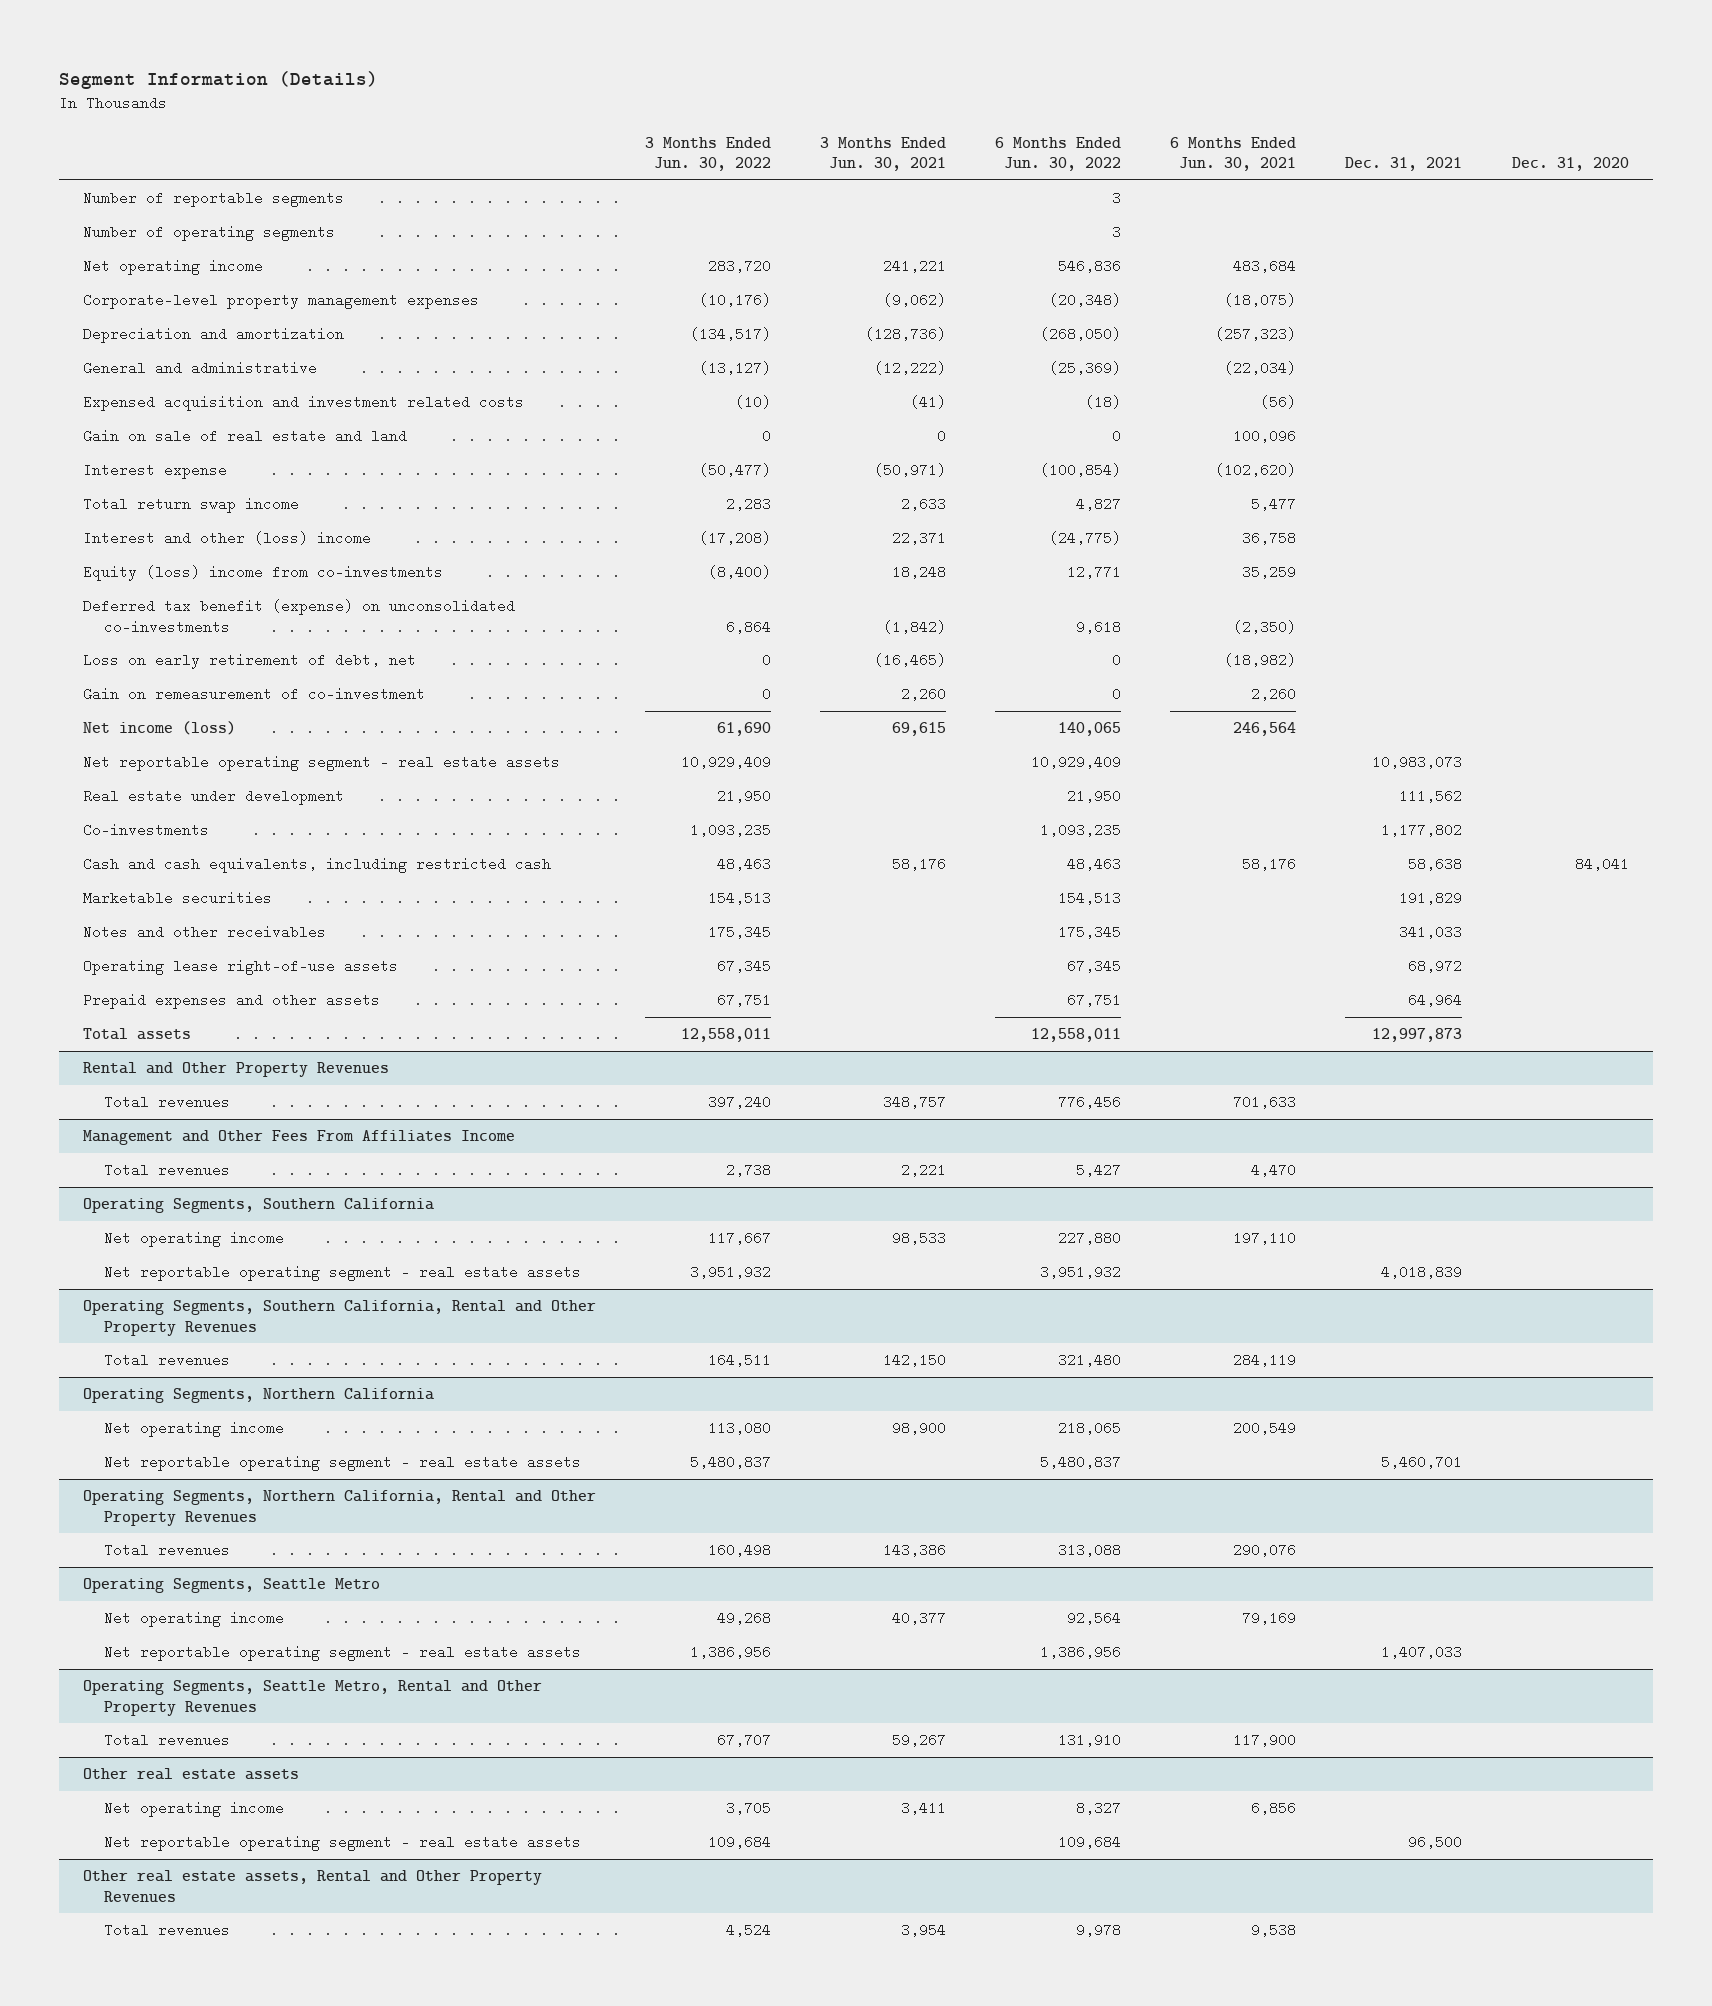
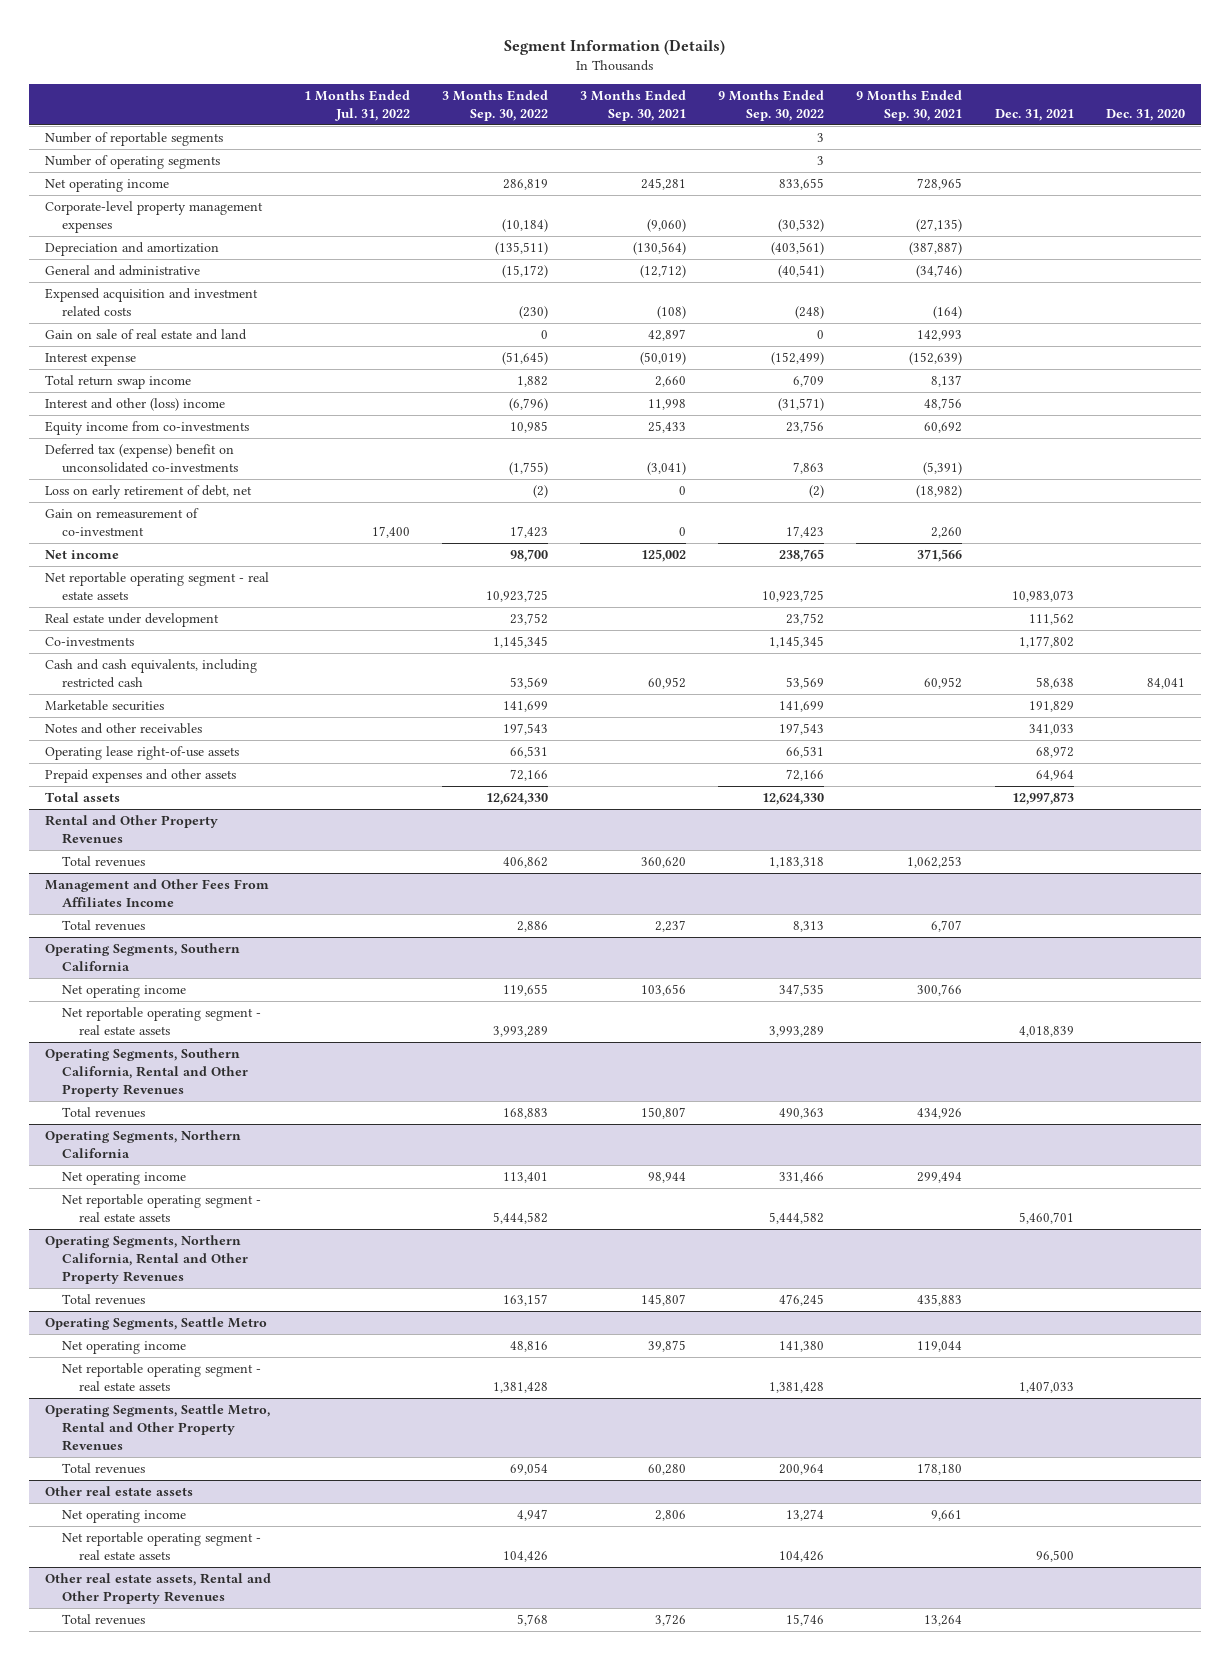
[645,136,772,172] 3 Months Ended Jun. 30, 2022 -> none
[820,136,947,172] 3 Months Ended Jun. 30, 2021 -> none
[995,136,1122,172] 6 Months Ended Jun. 30, 2022 -> none
[1170,136,1297,172] 6 Months Ended Jun. 30, 2021 -> none
none -> [303,89,410,121] 1 Months Ended Jul. 31, 2022
none -> [441,89,548,121] 3 Months Ended Sep. 30, 2022
none -> [580,89,687,121] 3 Months Ended Sep. 30, 2021
none -> [718,89,825,121] 9 Months Ended Sep. 30, 2022
none -> [856,89,963,121] 9 Months Ended Sep. 30, 2021
[83,565,444,582] Equity (loss) income from co-investments -> [45,420,250,435] Equity income from co-investments
[83,599,516,634] Deferred tax benefit (expense) on unconsolidated co-investments -> [45,443,239,474] Deferred tax (expense) benefit on unconsolidated co-investments
[83,721,237,736] Net income (loss) -> [45,549,120,559] Net income

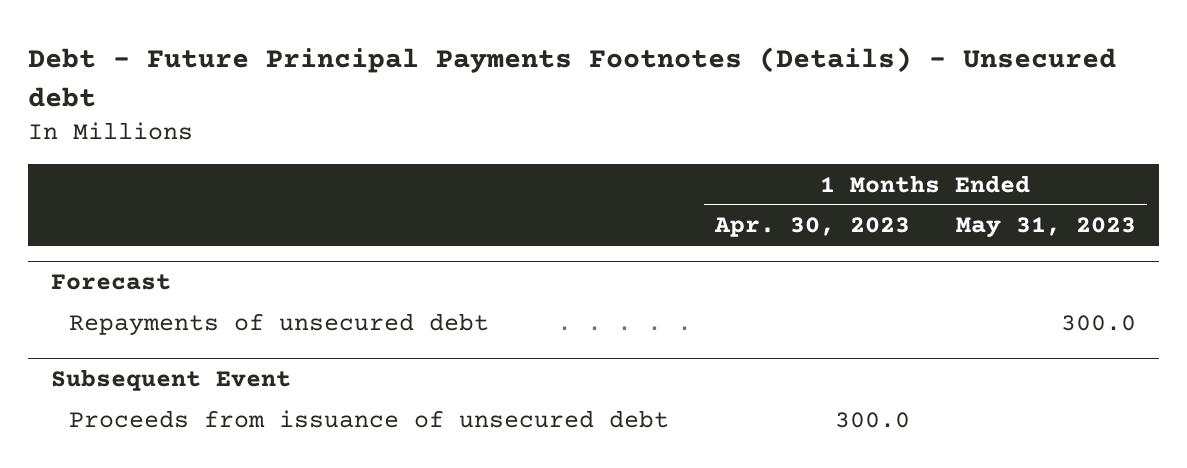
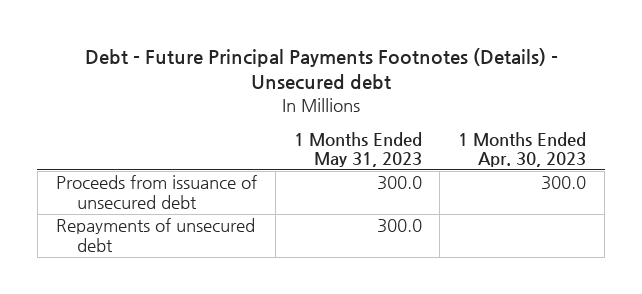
[51,274,172,291] Forecast -> none
none -> [55,175,257,209] Proceeds from issuance of unsecured debt
[51,369,292,392] Subsequent Event -> none
[69,409,670,428] Proceeds from issuance of unsecured debt -> none

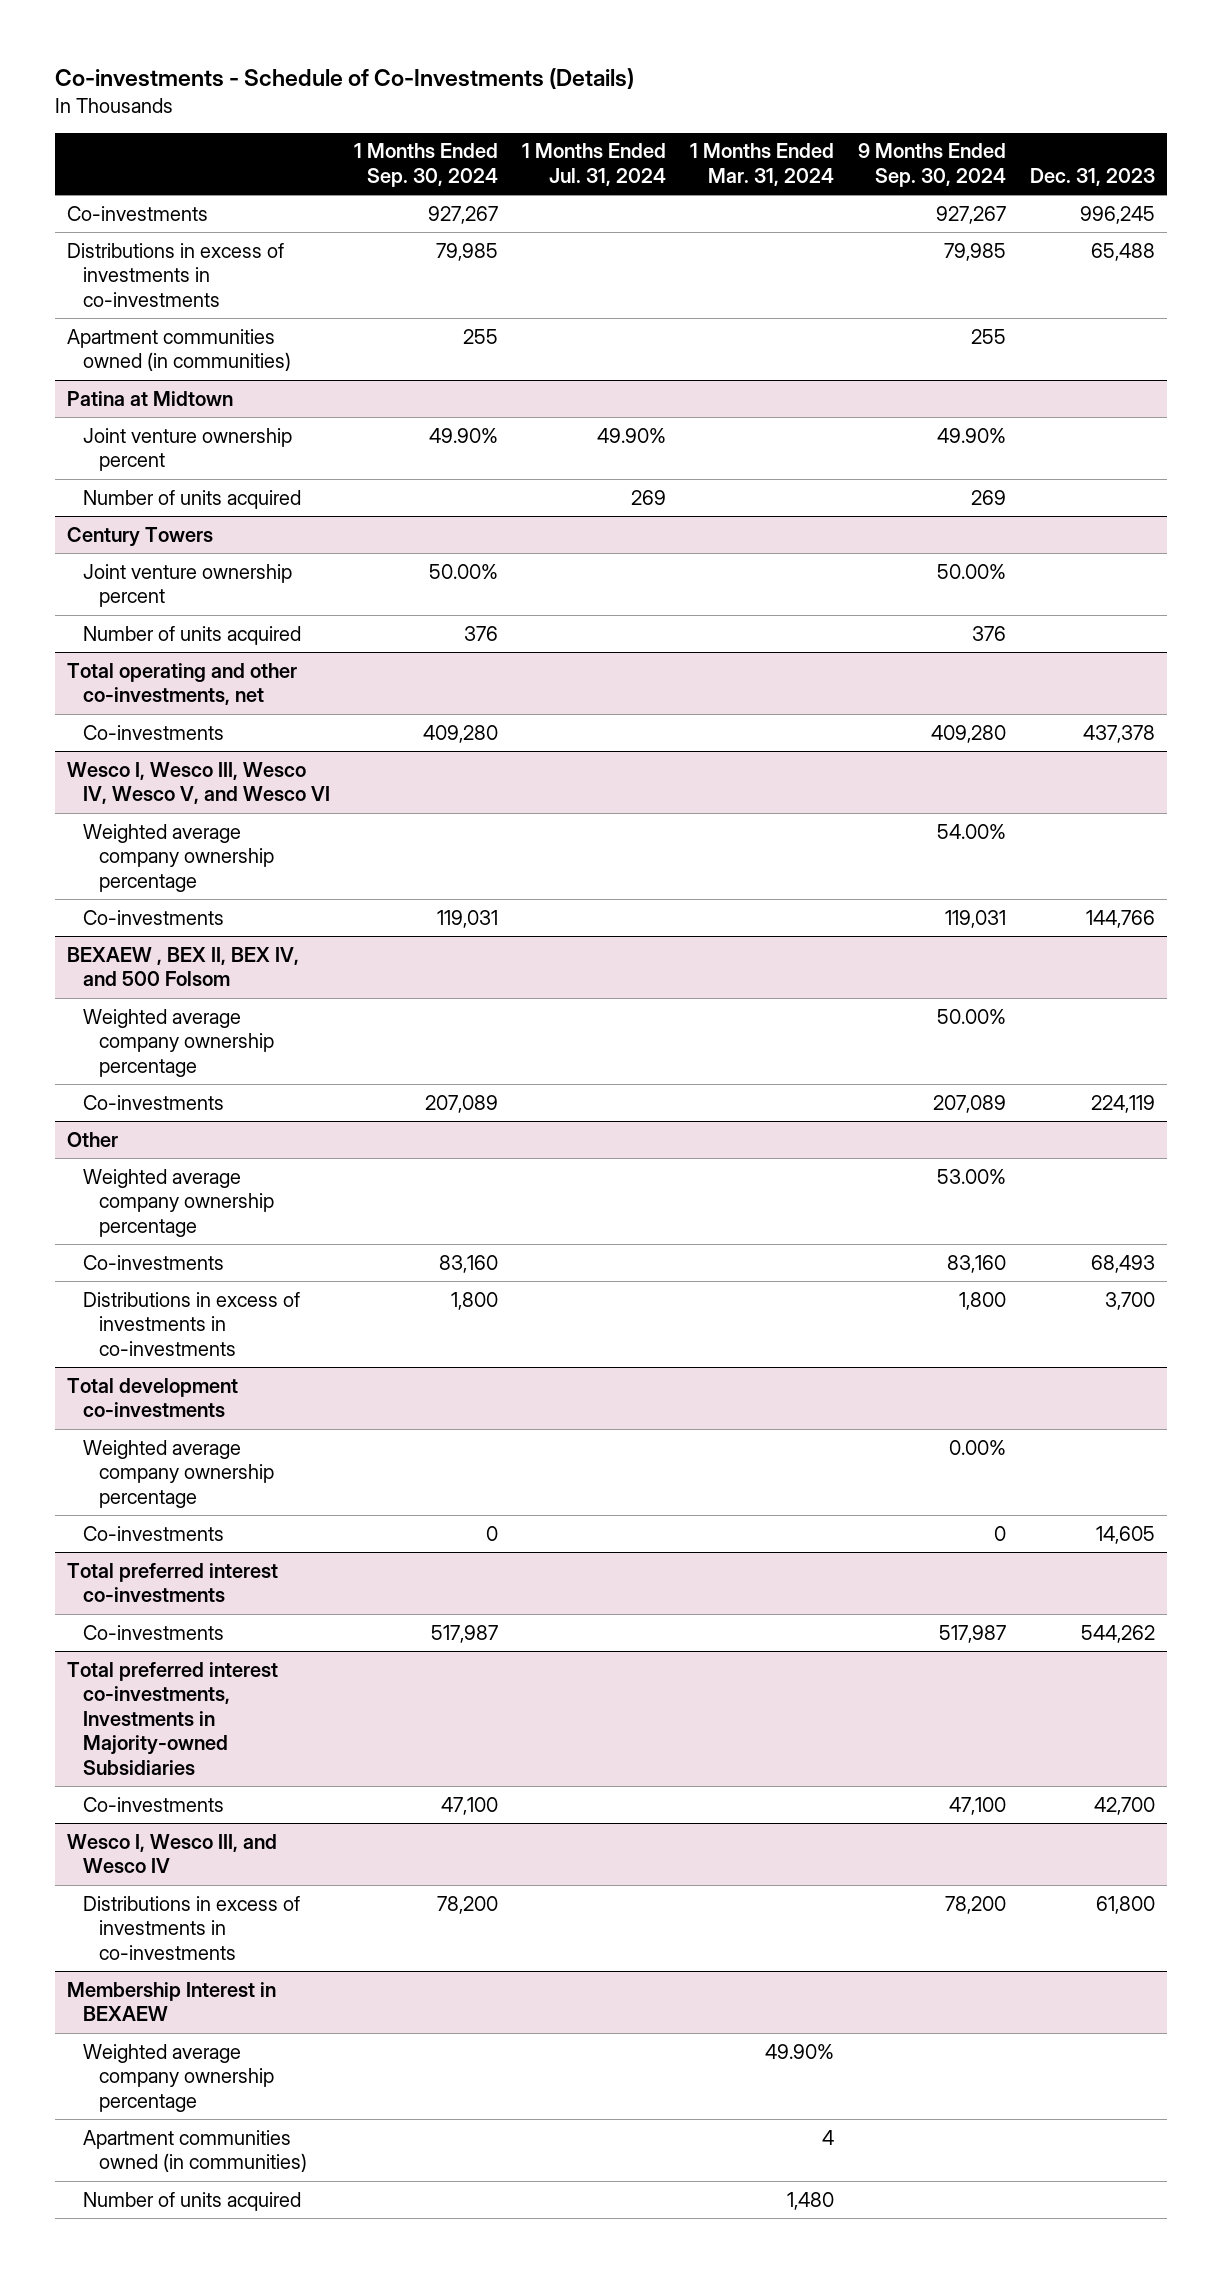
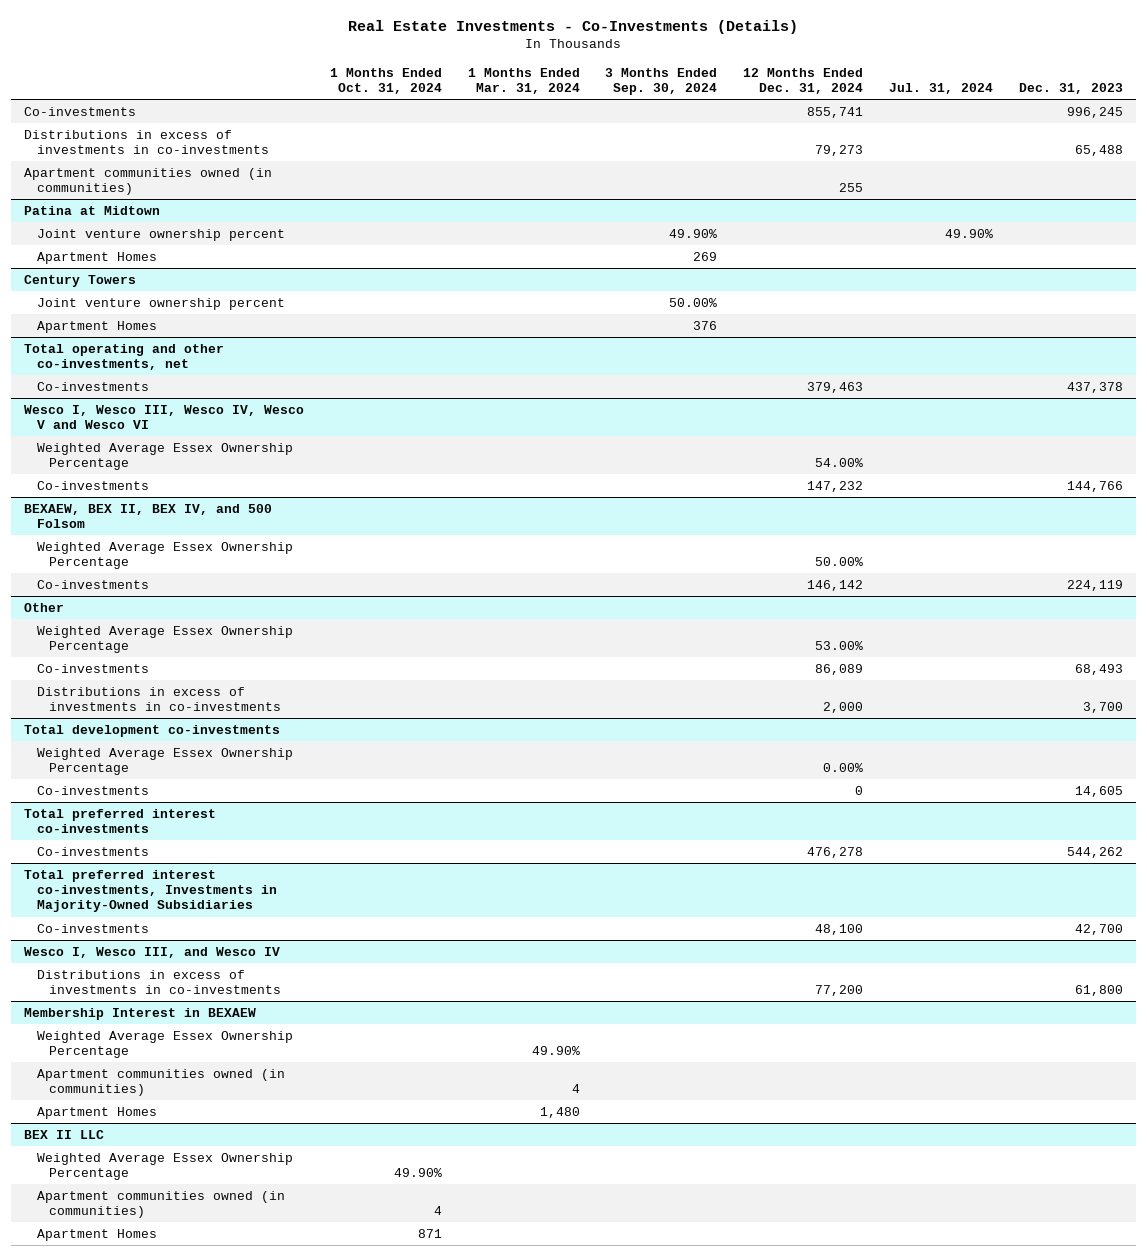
[54,67,634,89] Co-investments - Schedule of Co-Investments (Details) -> [348,19,799,34] Real Estate Investments - Co-Investments (Details)
[354,143,499,187] 1 Months Ended Sep. 30, 2024 -> none
[522,143,667,186] 1 Months Ended Jul. 31, 2024 -> none
[857,143,1006,187] 9 Months Ended Sep. 30, 2024 -> none
none -> [329,67,442,94] 1 Months Ended Oct. 31, 2024
none -> [605,67,718,95] 3 Months Ended Sep. 30, 2024
none -> [743,67,864,94] 12 Months Ended Dec. 31, 2024
none -> [889,82,994,94] Jul. 31, 2024
[83,489,302,509] Number of units acquired -> [36,251,157,264] Apartment Homes
[83,625,302,645] Number of units acquired -> [36,320,157,333] Apartment Homes
[66,761,331,805] Wesco I, Wesco III, Wesco IV, Wesco V, and Wesco VI -> [23,404,304,430] Wesco I, Wesco III, Wesco IV, Wesco V and Wesco VI
[83,823,275,892] Weighted average company ownership percentage -> [36,442,293,471] Weighted Average Essex Ownership Percentage
[66,946,299,987] BEXAEW , BEX II, BEX IV, and 500 Folsom -> [23,503,272,529] BEXAEW, BEX II, BEX IV, and 500 Folsom
[83,1008,275,1077] Weighted average company ownership percentage -> [36,541,293,570] Weighted Average Essex Ownership Percentage
[83,1168,275,1237] Weighted average company ownership percentage -> [36,625,293,654] Weighted Average Essex Ownership Percentage
[83,1439,275,1508] Weighted average company ownership percentage -> [36,747,293,776] Weighted Average Essex Ownership Percentage
[66,1661,278,1775] Total preferred interest co-investments, Investments in Majority-owned Subsidiaries -> [23,869,277,913] Total preferred interest co-investments, Investments in Majority-Owned Subsidiaries
[83,2043,275,2112] Weighted average company ownership percentage -> [36,1030,293,1059] Weighted Average Essex Ownership Percentage
[83,2191,302,2211] Number of units acquired -> [36,1106,157,1119] Apartment Homes
none -> [23,1129,104,1139] BEX II LLC
none -> [36,1152,293,1181] Weighted Average Essex Ownership Percentage
none -> [36,1190,285,1219] Apartment communities owned (in communities)
none -> [36,1228,157,1241] Apartment Homes

